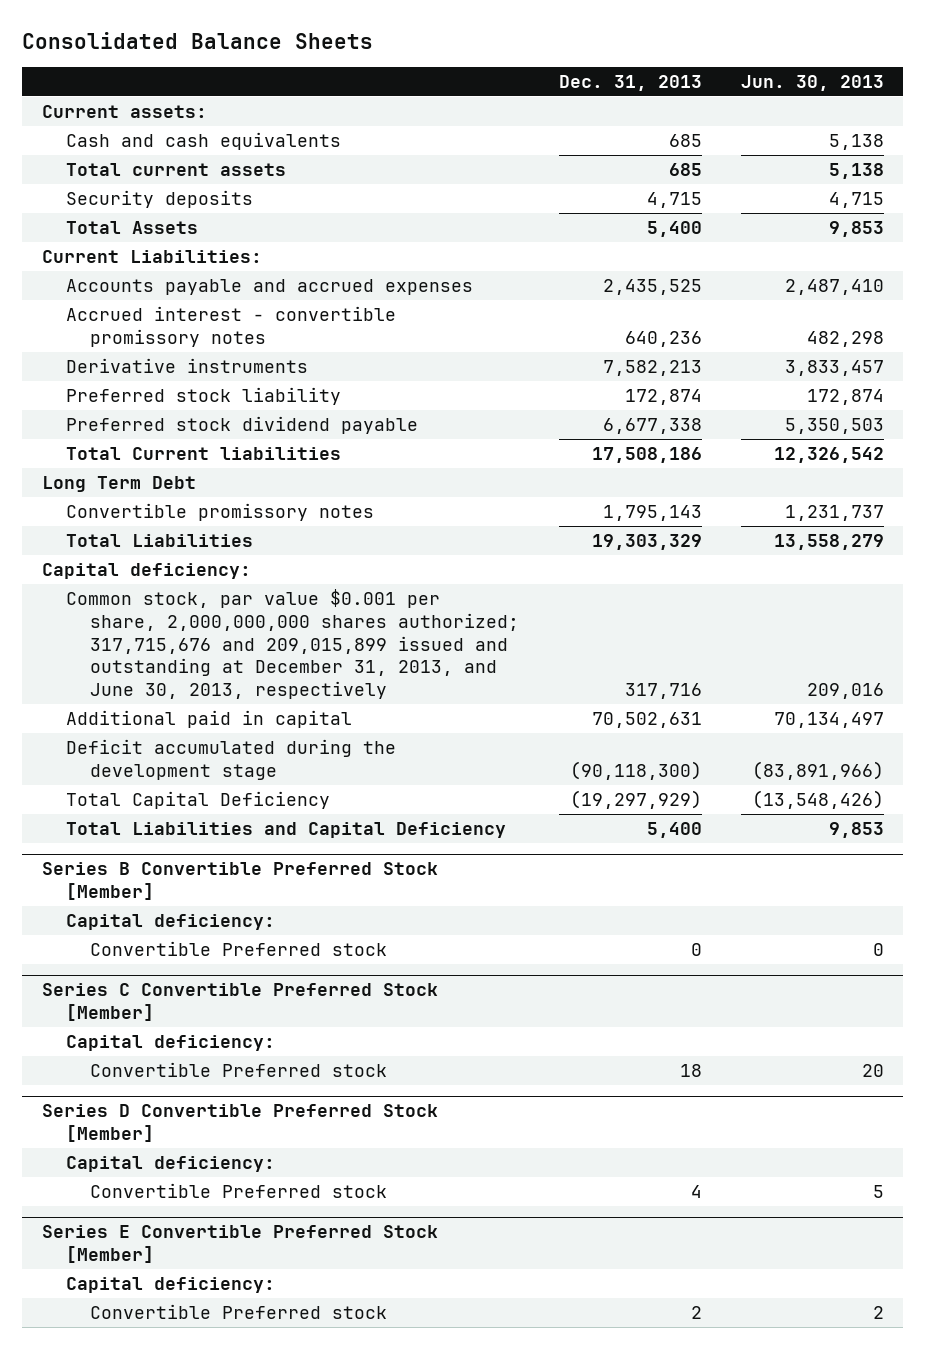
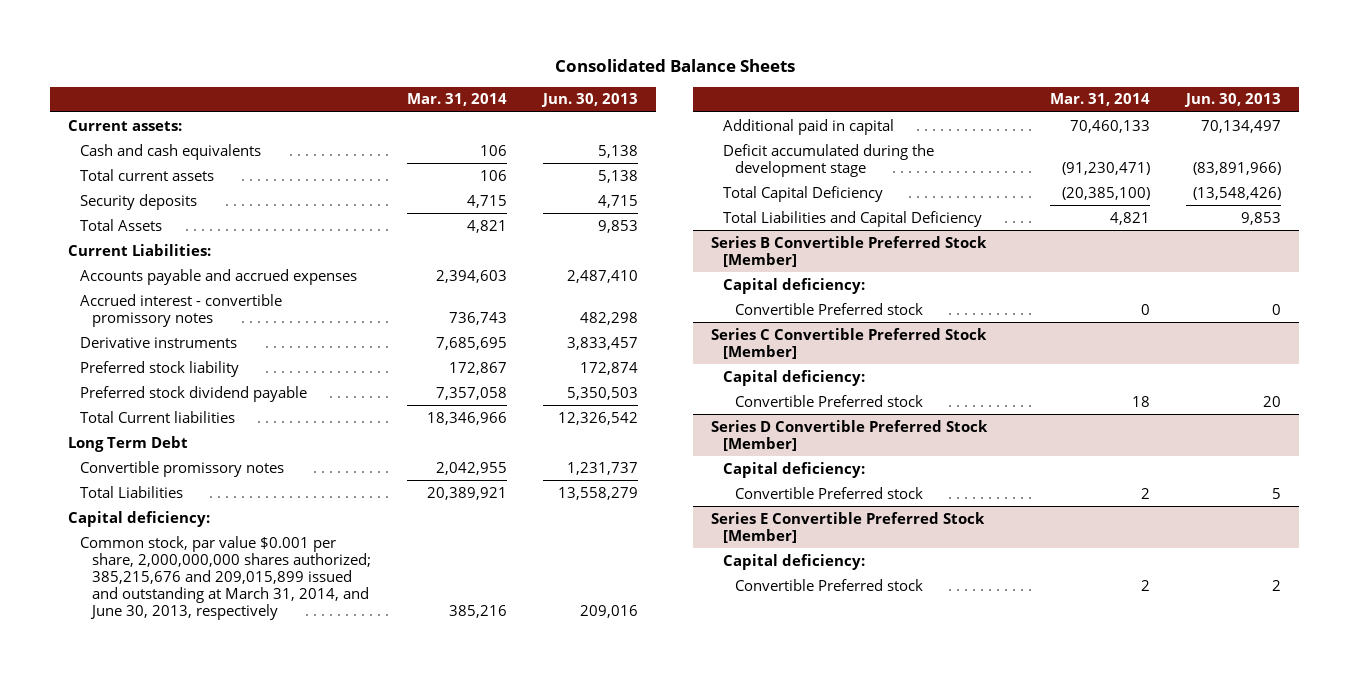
[558,74,702,91] Dec. 31, 2013 -> none
none -> [407,93,508,107] Mar. 31, 2014
[66,588,520,700] Common stock, par value $0.001 per share, 2,000,000,000 shares authorized; 317,715,676 and 209,015,899 issued and outstanding at December 31, 2013, and June 30, 2013, respectively -> [80,535,372,620] Common stock, par value $0.001 per share, 2,000,000,000 shares authorized; 385,215,676 and 209,015,899 issued and outstanding at March 31, 2014, and June 30, 2013, respectively

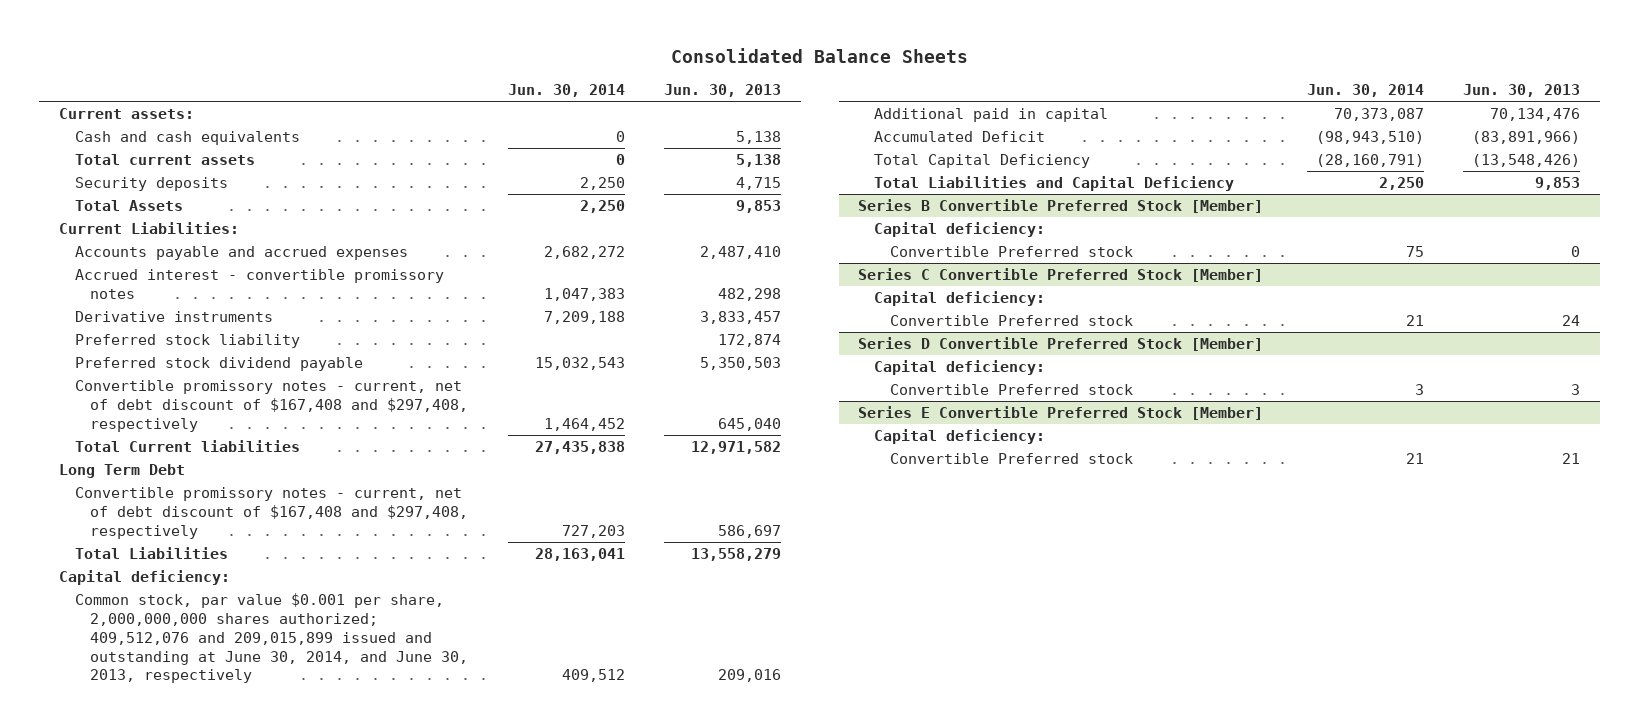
[407,93,508,107] Mar. 31, 2014 -> none
none -> [507,84,625,98] Jun. 30, 2014
none -> [74,380,469,432] Convertible promissory notes - current, net of debt discount of $167,408 and $297,408, respectively
[558,411,639,425] 12,326,542 -> [690,441,781,455] 12,971,582
[80,460,285,477] Convertible promissory notes -> [74,487,469,539] Convertible promissory notes - current, net of debt discount of $167,408 and $297,408, respectively
[567,461,639,475] 1,231,737 -> [717,524,781,538] 586,697
[80,535,372,620] Common stock, par value $0.001 per share, 2,000,000,000 shares authorized; 385,215,676 and 209,015,899 issued and outstanding at March 31, 2014, and June 30, 2013, respectively -> [74,593,469,684] Common stock, par value $0.001 per share, 2,000,000,000 shares authorized; 409,512,076 and 209,015,899 issued and outstanding at June 30, 2014, and June 30, 2013, respectively
[1201,119,1282,133] 70,134,497 -> [1490,108,1581,122] 70,134,476
[722,143,934,177] Deficit accumulated during the development stage -> [874,131,1046,143] Accumulated Deficit
[1263,395,1282,407] 20 -> [1562,315,1581,327] 24
[1272,487,1282,499] 5 -> [1571,384,1581,396] 3
[1272,579,1282,591] 2 -> [1562,453,1581,465] 21

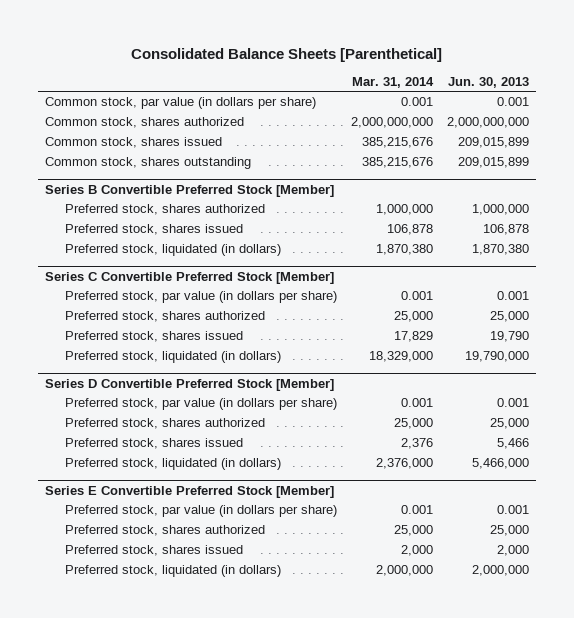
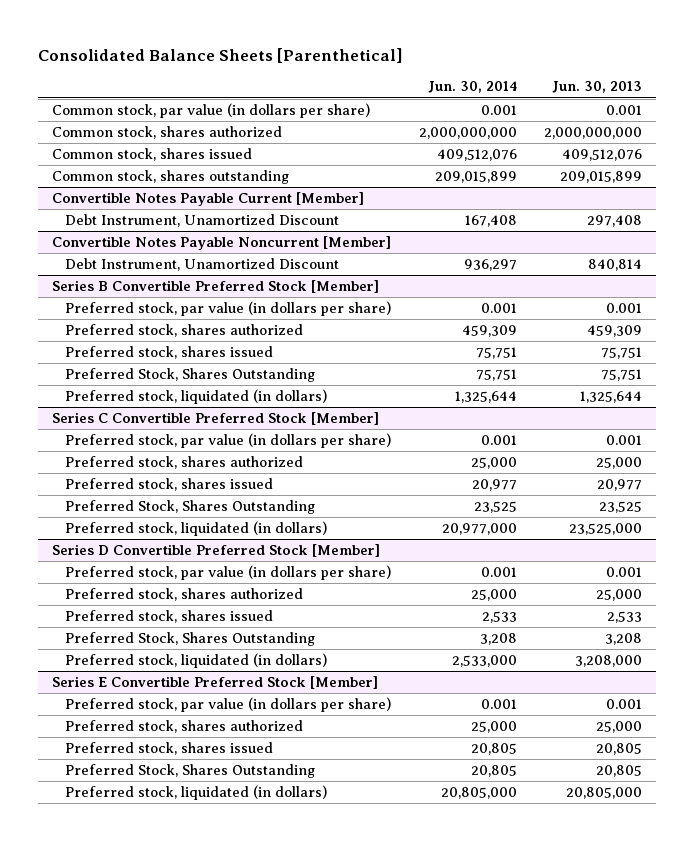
[351,76,434,88] Mar. 31, 2014 -> none
none -> [427,81,517,94] Jun. 30, 2014
[457,137,529,149] 209,015,899 -> [562,149,643,162] 409,512,076
none -> [51,192,364,207] Convertible Notes Payable Current [Member]
none -> [65,214,340,228] Debt Instrument, Unamortized Discount
none -> [51,236,391,251] Convertible Notes Payable Noncurrent [Member]
none -> [65,258,340,272] Debt Instrument, Unamortized Discount
none -> [65,301,392,317] Preferred stock, par value (in dollars per share)
[471,204,529,216] 1,000,000 -> [587,325,643,338] 459,309
[482,224,529,236] 106,878 -> [601,347,643,360] 75,751
none -> [65,368,316,383] Preferred Stock, Shares Outstanding
[471,244,529,256] 1,870,380 -> [580,391,643,404] 1,325,644
[489,331,529,343] 19,790 -> [597,479,643,492] 20,977
none -> [65,500,316,515] Preferred Stock, Shares Outstanding
[464,351,529,363] 19,790,000 -> [569,523,643,536] 23,525,000
[496,438,529,450] 5,466 -> [607,611,643,624] 2,533
none -> [65,632,316,647] Preferred Stock, Shares Outstanding
[471,458,529,470] 5,466,000 -> [575,655,643,668] 3,208,000
[496,545,529,557] 2,000 -> [596,743,643,756] 20,805
none -> [65,764,316,779] Preferred Stock, Shares Outstanding
[471,565,529,577] 2,000,000 -> [566,787,643,800] 20,805,000

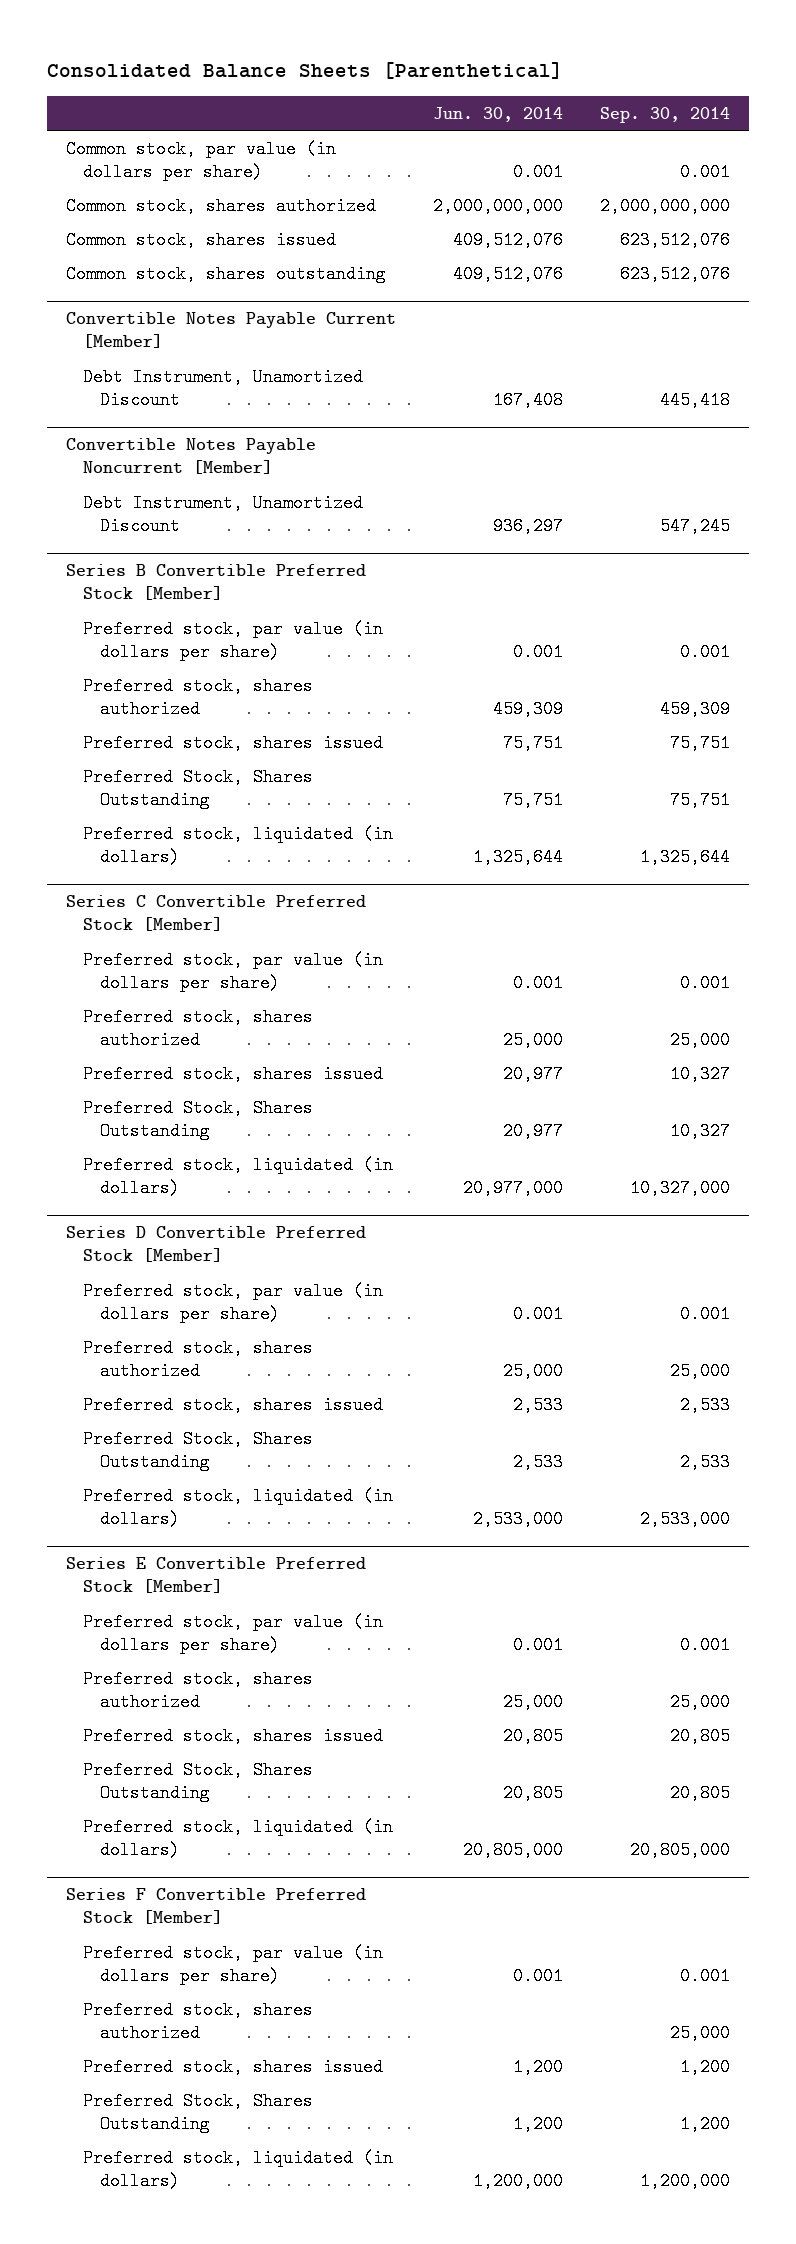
[552,81,643,94] Jun. 30, 2013 -> none
none -> [600,106,731,123] Sep. 30, 2014
[434,171,517,184] 209,015,899 -> [453,264,564,283] 409,512,076
[473,501,517,514] 23,525 -> [503,1121,564,1140] 20,977
[479,633,517,646] 3,208 -> [513,1452,564,1471] 2,533
none -> [65,1888,366,1925] Series F Convertible Preferred Stock [Member]
none -> [82,1943,383,1985] Preferred stock, par value (in dollars per share)
none -> [82,2000,313,2042] Preferred stock, shares authorized
none -> [82,2057,383,2076] Preferred stock, shares issued
none -> [82,2091,313,2133] Preferred Stock, Shares Outstanding
none -> [82,2148,393,2190] Preferred stock, liquidated (in dollars)

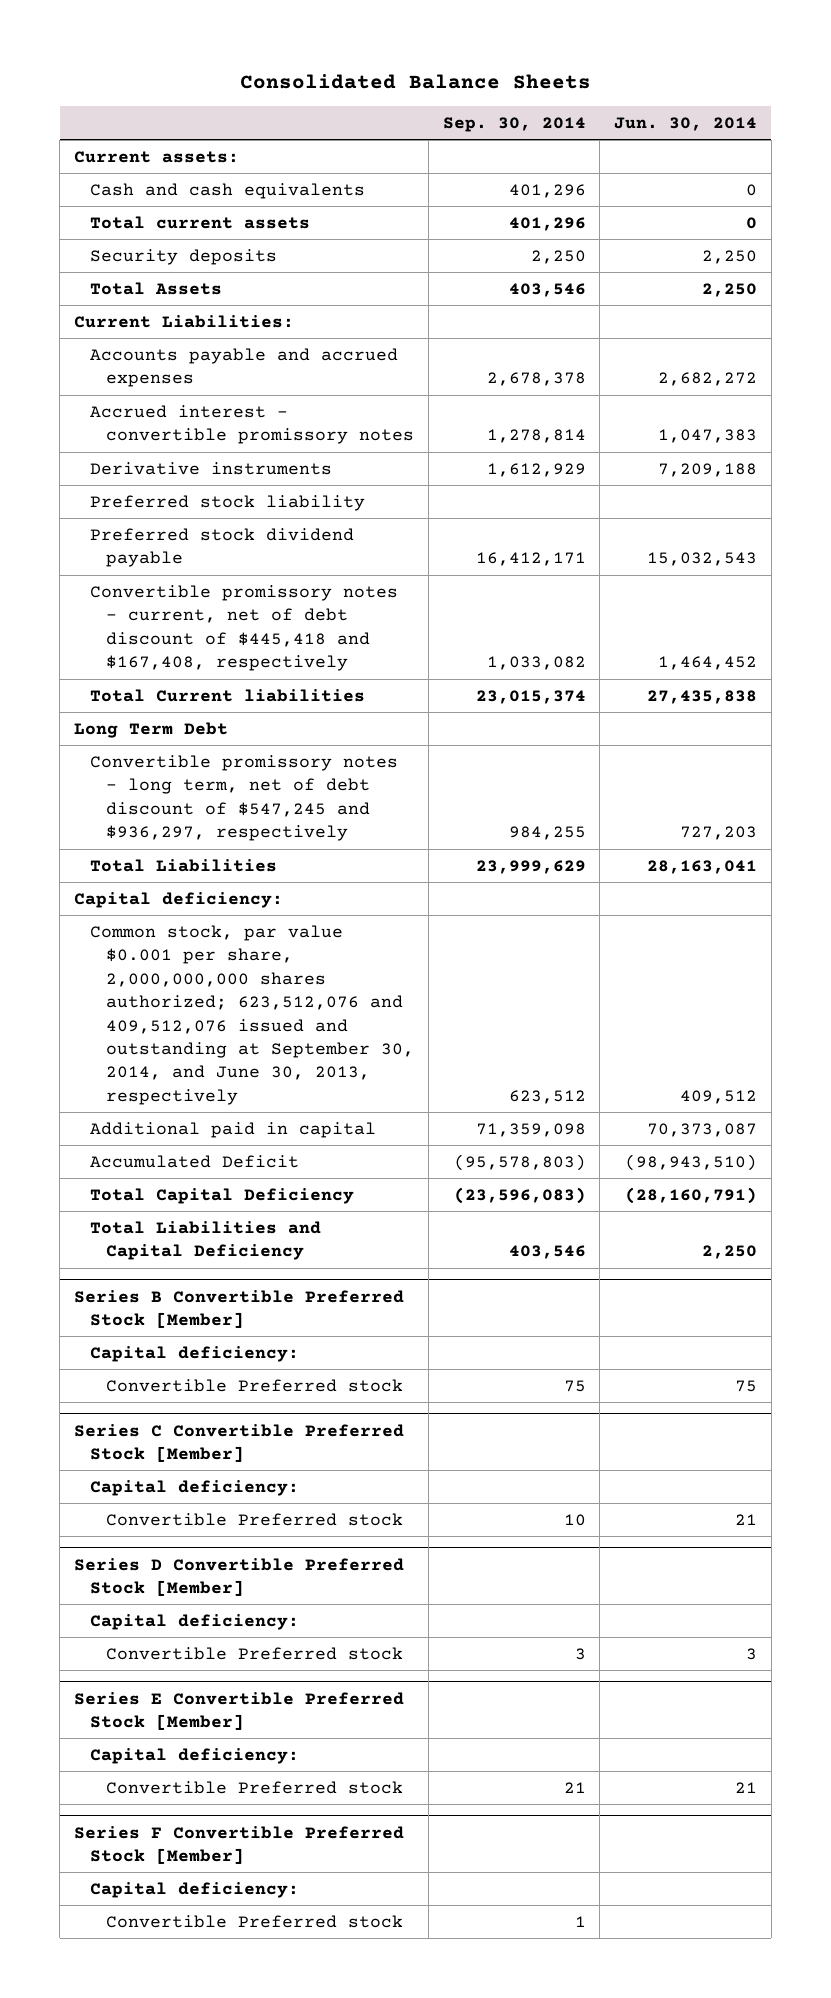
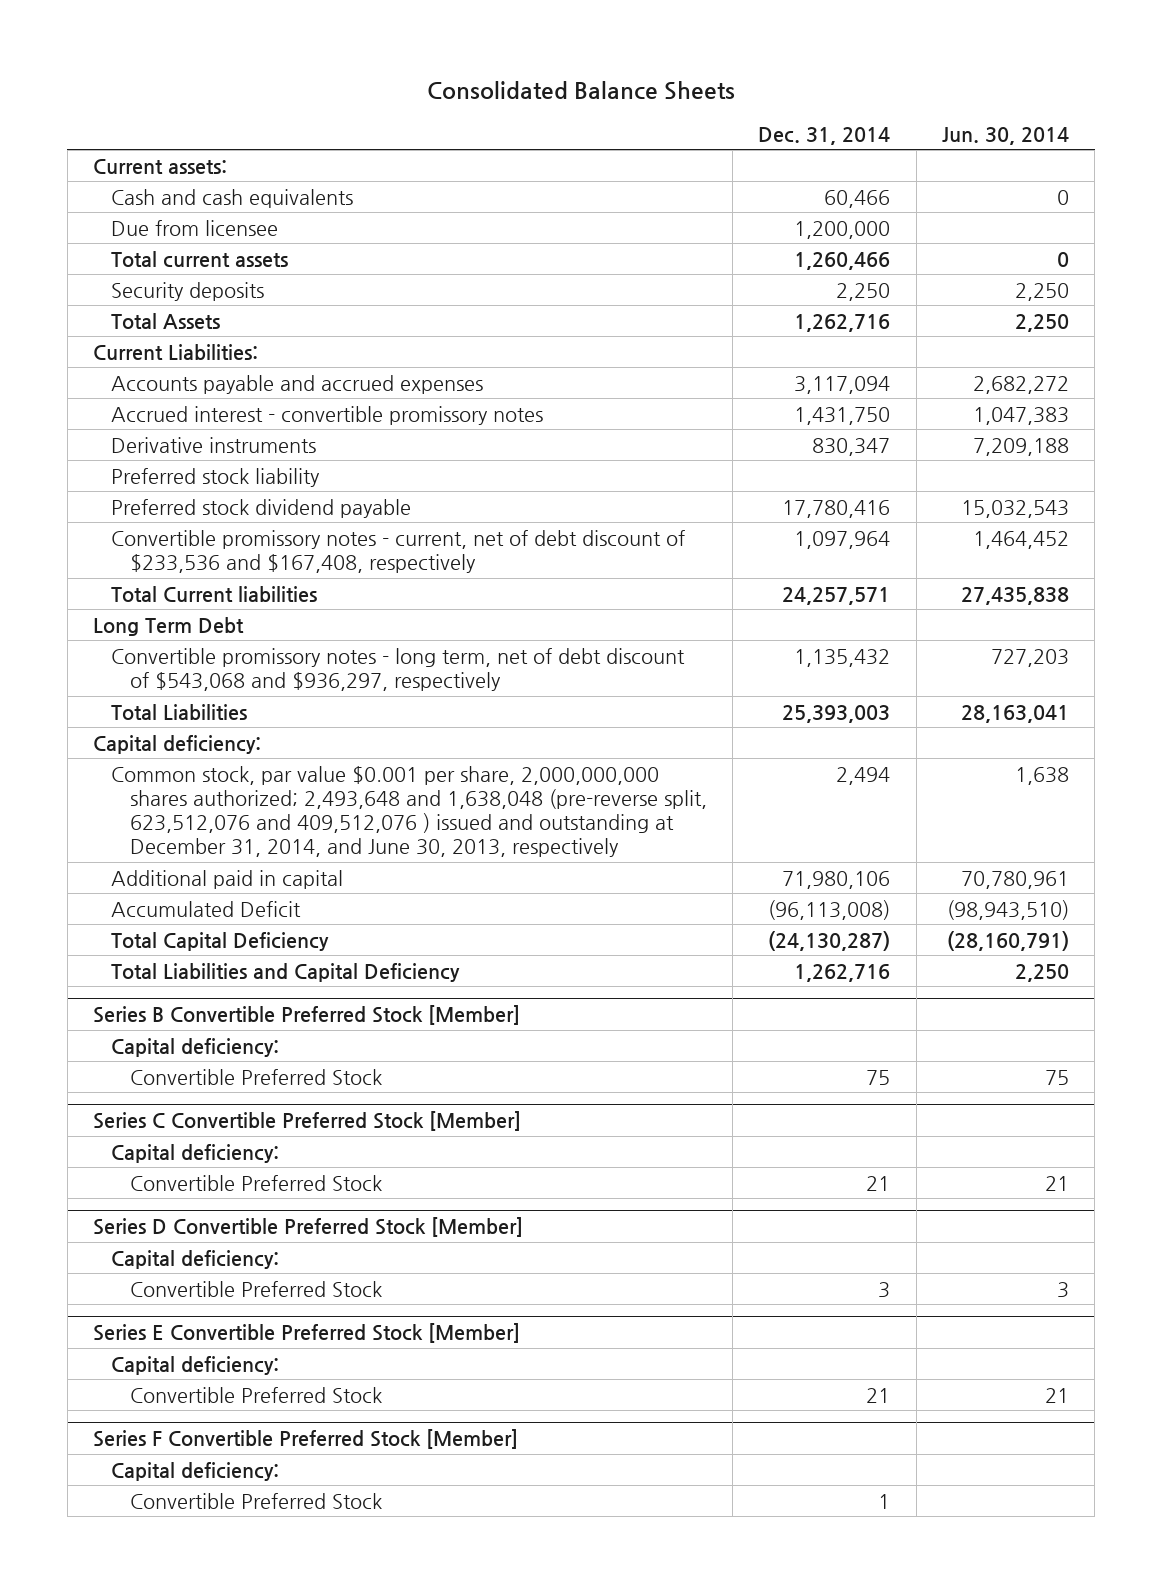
[442,116,586,132] Sep. 30, 2014 -> none
none -> [758,126,891,145] Dec. 31, 2014
none -> [111,219,279,236] Due from licensee
[90,584,399,672] Convertible promissory notes - current, net of debt discount of $445,418 and $167,408, respectively -> [111,529,686,573] Convertible promissory notes - current, net of debt discount of $233,536 and $167,408, respectively
[90,754,399,842] Convertible promissory notes - long term, net of debt discount of $547,245 and $936,297, respectively -> [111,647,686,691] Convertible promissory notes - long term, net of debt discount of $543,068 and $936,297, respectively
[90,924,415,1105] Common stock, par value $0.001 per share, 2,000,000,000 shares authorized; 623,512,076 and 409,512,076 issued and outstanding at September 30, 2014, and June 30, 2013, respectively -> [111,765,707,858] Common stock, par value $0.001 per share, 2,000,000,000 shares authorized; 2,493,648 and 1,638,048 (pre-reverse split, 623,512,076 and 409,512,076 ) issued and outstanding at December 31, 2014, and June 30, 2013, respectively
[680,1089,758,1104] 409,512 -> [1014,766,1069,785] 1,638
[647,1122,758,1137] 70,373,087 -> [960,870,1069,889] 70,780,961
[106,1378,404,1392] Convertible Preferred stock -> [129,1068,382,1085] Convertible Preferred Stock
[106,1512,404,1526] Convertible Preferred stock -> [129,1174,382,1191] Convertible Preferred Stock
[106,1646,404,1660] Convertible Preferred stock -> [129,1280,382,1297] Convertible Preferred Stock
[106,1780,404,1794] Convertible Preferred stock -> [129,1386,382,1403] Convertible Preferred Stock
[106,1914,404,1928] Convertible Preferred stock -> [129,1492,382,1509] Convertible Preferred Stock

